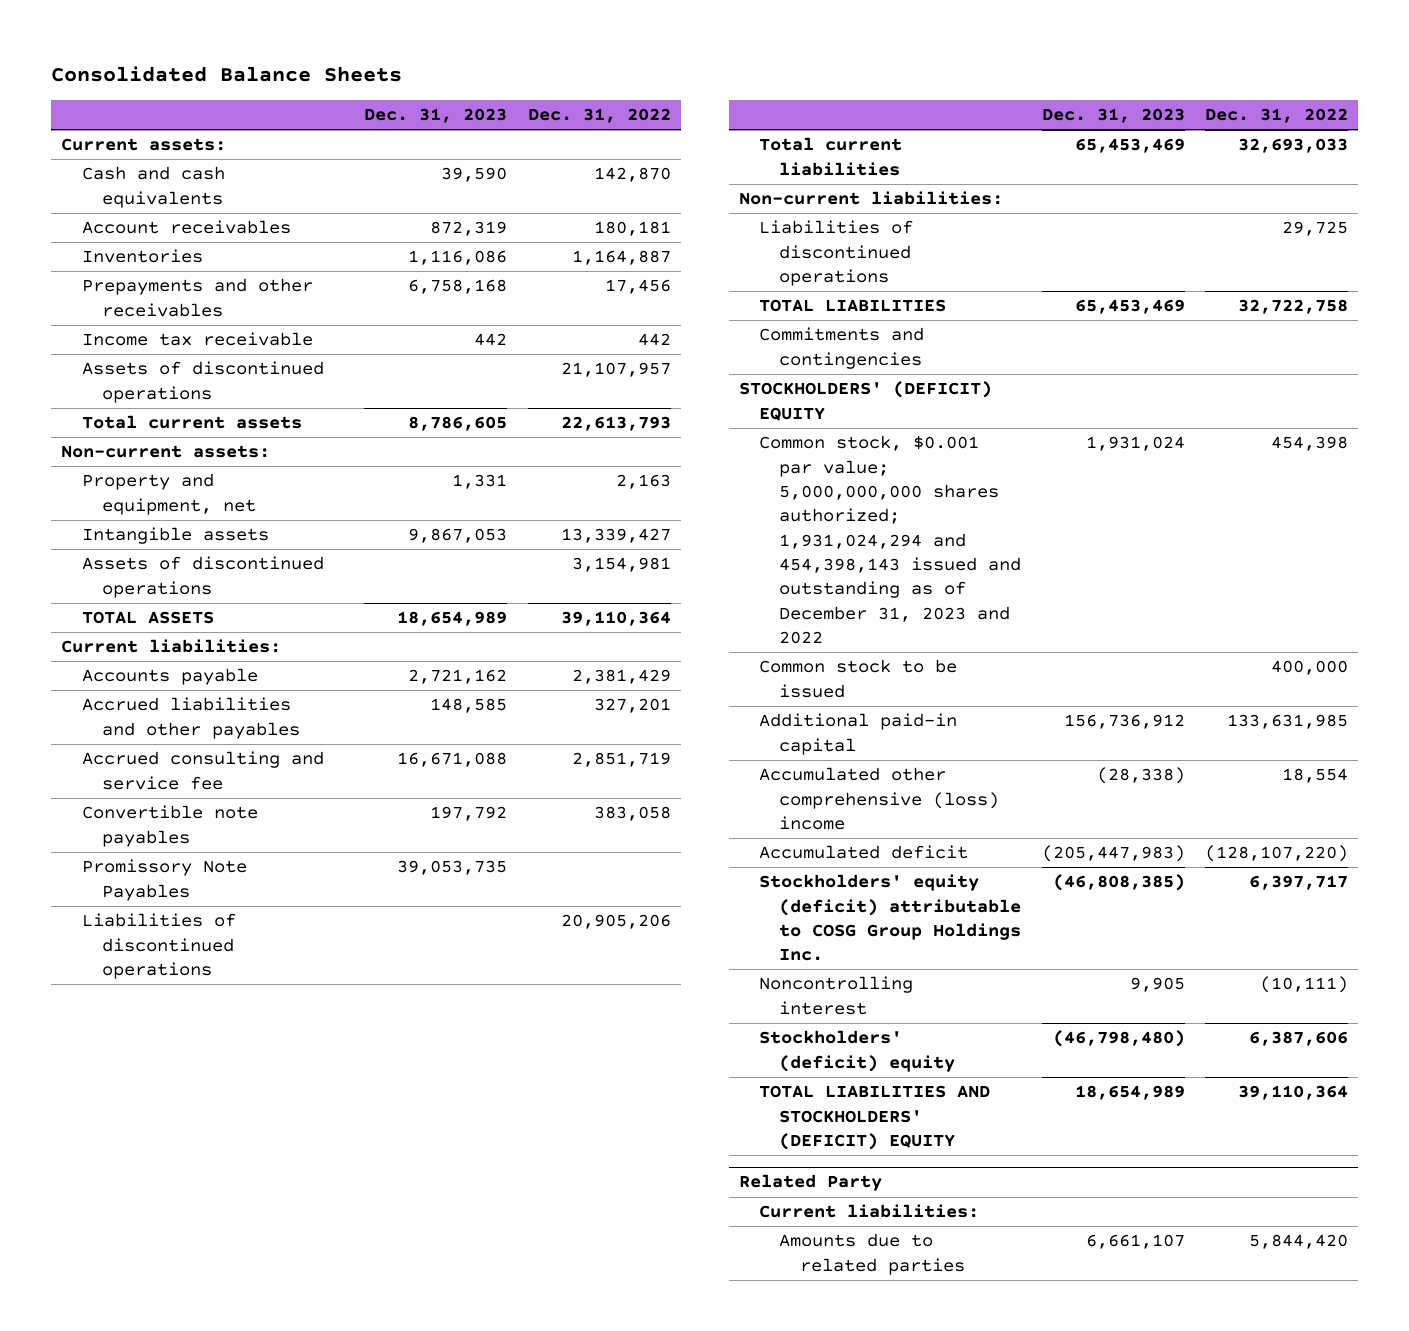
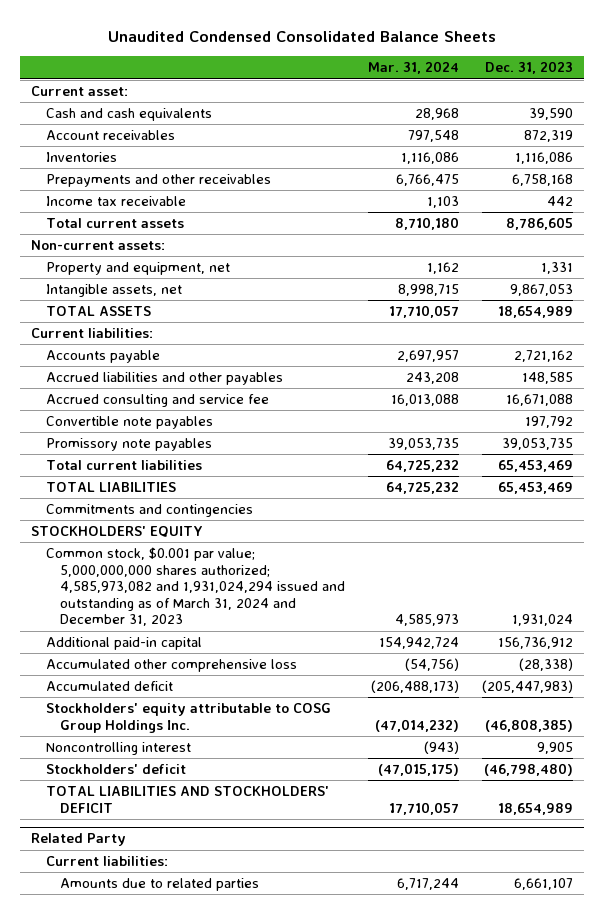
[51,65,403,82] Consolidated Balance Sheets -> [108,30,497,42] Unaudited Condensed Consolidated Balance Sheets
[527,108,671,124] Dec. 31, 2022 -> none
none -> [367,61,459,75] Mar. 31, 2024
[61,138,227,152] Current assets: -> [31,86,129,97] Current asset:
[81,361,324,403] Assets of discontinued operations -> none
[81,556,324,598] Assets of discontinued operations -> none
[81,527,269,545] Intangible assets -> [45,284,182,298] Intangible assets, net
[81,913,236,980] Liabilities of discontinued operations -> none
[81,859,247,901] Promissory Note Payables -> [45,438,212,452] Promissory note payables
[738,191,1003,206] Non-current liabilities: -> none
[758,220,913,287] Liabilities of discontinued operations -> none
[758,659,957,698] Common stock to be issued -> none
[738,381,992,421] STOCKHOLDERS' (DEFICIT) EQUITY -> [31,526,204,538] STOCKHOLDERS' EQUITY
[758,435,1022,645] Common stock, $0.001 par value; 5,000,000,000 shares authorized; 1,931,024,294 and 454,398,143 issued and outstanding as of December 31, 2023 and 2022 -> [45,547,345,627] Common stock, $0.001 par value; 5,000,000,000 shares authorized; 4,585,973,082 and 1,931,024,294 issued and outstanding as of March 31, 2024 and December 31, 2023
[758,767,1000,831] Accumulated other comprehensive (loss) income -> [45,659,297,673] Accumulated other comprehensive loss
[758,874,1022,962] Stockholders' equity (deficit) attributable to COSG Group Holdings Inc. -> [45,703,331,733] Stockholders' equity attributable to COSG Group Holdings Inc.
[758,1030,956,1072] Stockholders' (deficit) equity -> [45,764,186,775] Stockholders' deficit
[758,1085,990,1151] TOTAL LIABILITIES AND STOCKHOLDERS' (DEFICIT) EQUITY -> [45,786,329,813] TOTAL LIABILITIES AND STOCKHOLDERS' DEFICIT

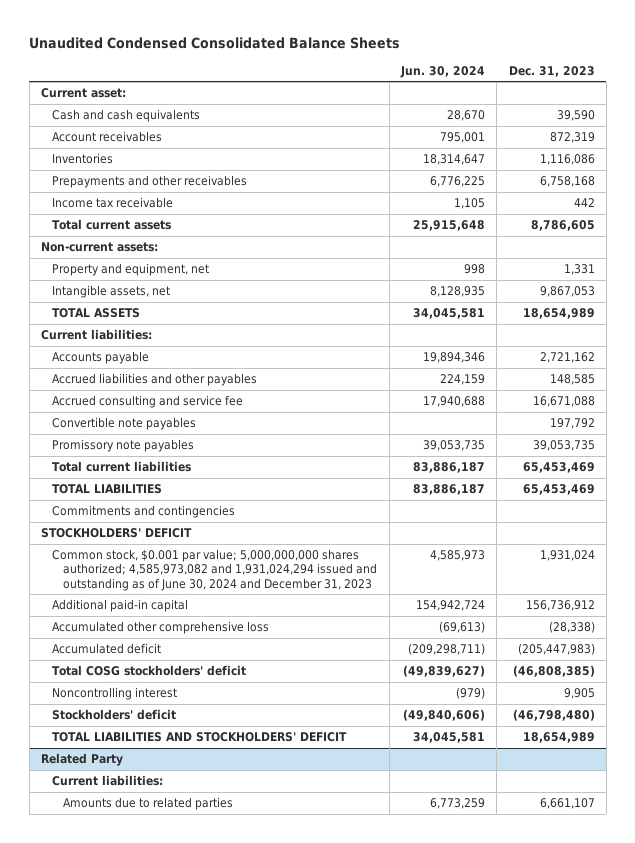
[367,61,459,75] Mar. 31, 2024 -> none
none -> [399,65,485,78] Jun. 30, 2024
[31,526,204,538] STOCKHOLDERS' EQUITY -> [40,528,192,539] STOCKHOLDERS' DEFICIT
[45,547,345,627] Common stock, $0.001 par value; 5,000,000,000 shares authorized; 4,585,973,082 and 1,931,024,294 issued and outstanding as of March 31, 2024 and December 31, 2023 -> [52,549,378,591] Common stock, $0.001 par value; 5,000,000,000 shares authorized; 4,585,973,082 and 1,931,024,294 issued and outstanding as of June 30, 2024 and December 31, 2023
[45,703,331,733] Stockholders' equity attributable to COSG Group Holdings Inc. -> [52,665,247,677] Total COSG stockholders' deficit

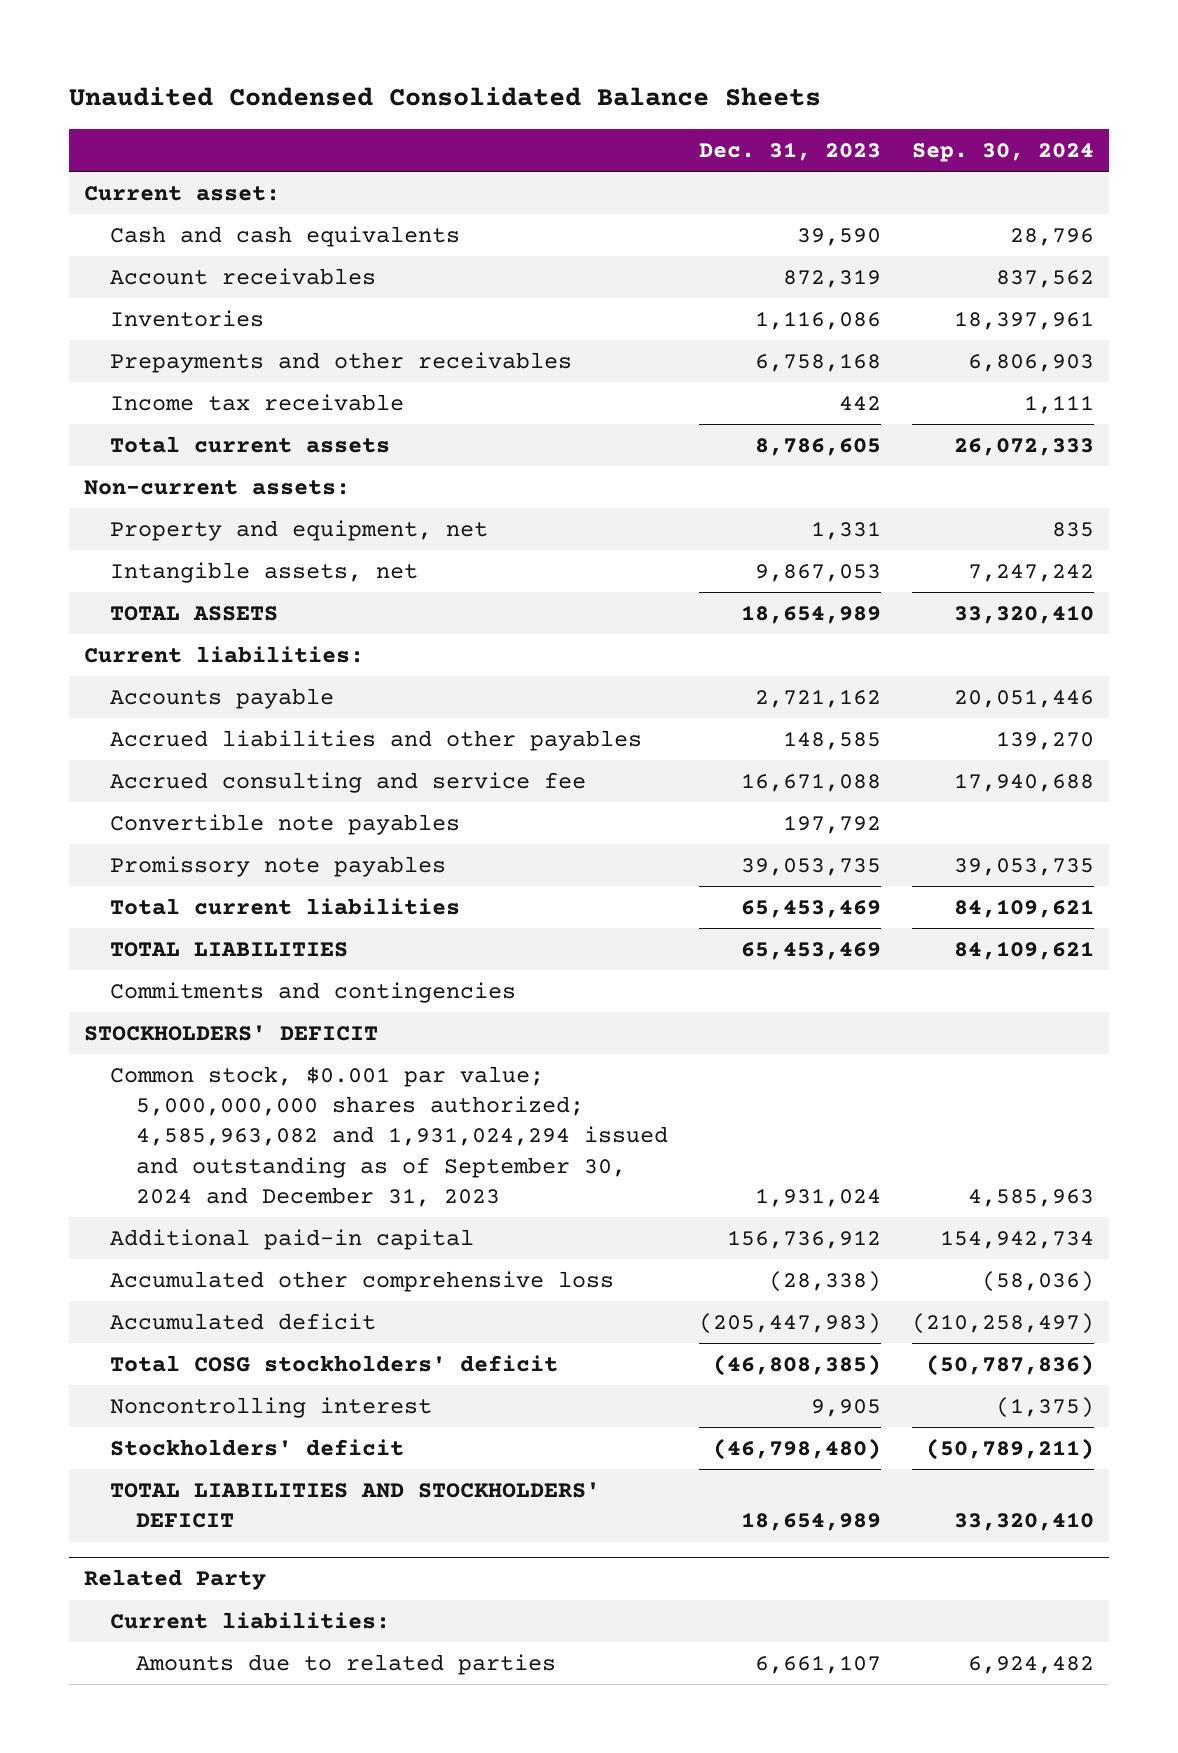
[399,65,485,78] Jun. 30, 2024 -> none
none -> [911,142,1094,162] Sep. 30, 2024
[52,549,378,591] Common stock, $0.001 par value; 5,000,000,000 shares authorized; 4,585,973,082 and 1,931,024,294 issued and outstanding as of June 30, 2024 and December 31, 2023 -> [110,1066,668,1207] Common stock, $0.001 par value; 5,000,000,000 shares authorized; 4,585,963,082 and 1,931,024,294 issued and outstanding as of September 30, 2024 and December 31, 2023

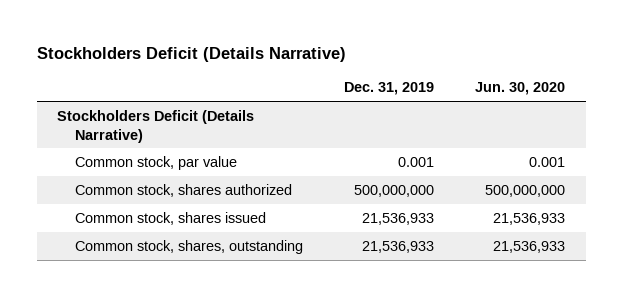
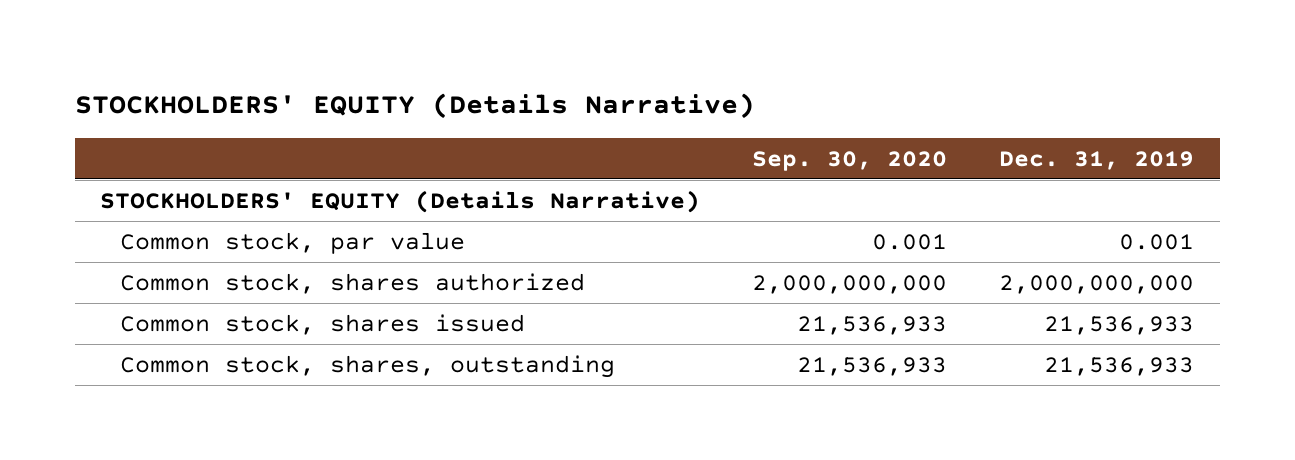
[36,47,346,63] Stockholders Deficit (Details Narrative) -> [74,93,755,120] STOCKHOLDERS' EQUITY (Details Narrative)
[475,82,566,96] Jun. 30, 2020 -> none
none -> [752,150,948,171] Sep. 30, 2020
[57,109,255,143] Stockholders Deficit (Details Narrative) -> [100,189,701,213] STOCKHOLDERS' EQUITY (Details Narrative)
[354,184,435,197] 500,000,000 -> [999,274,1195,294] 2,000,000,000

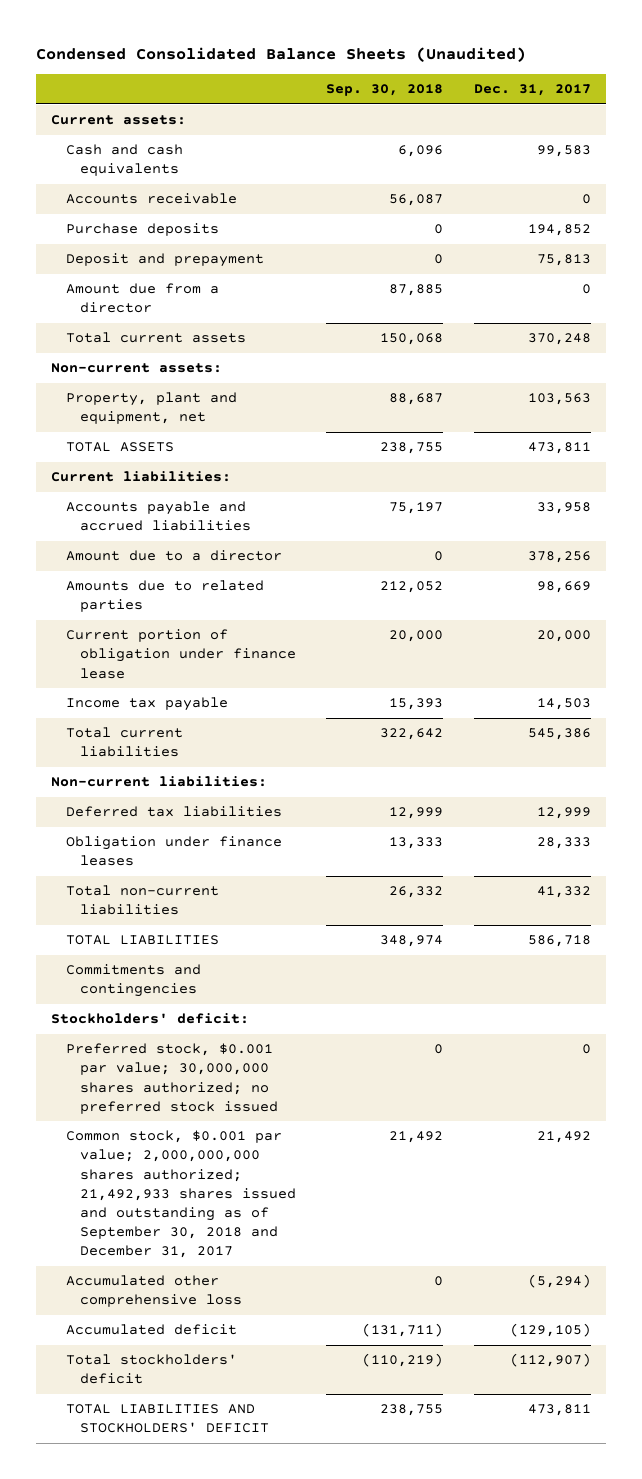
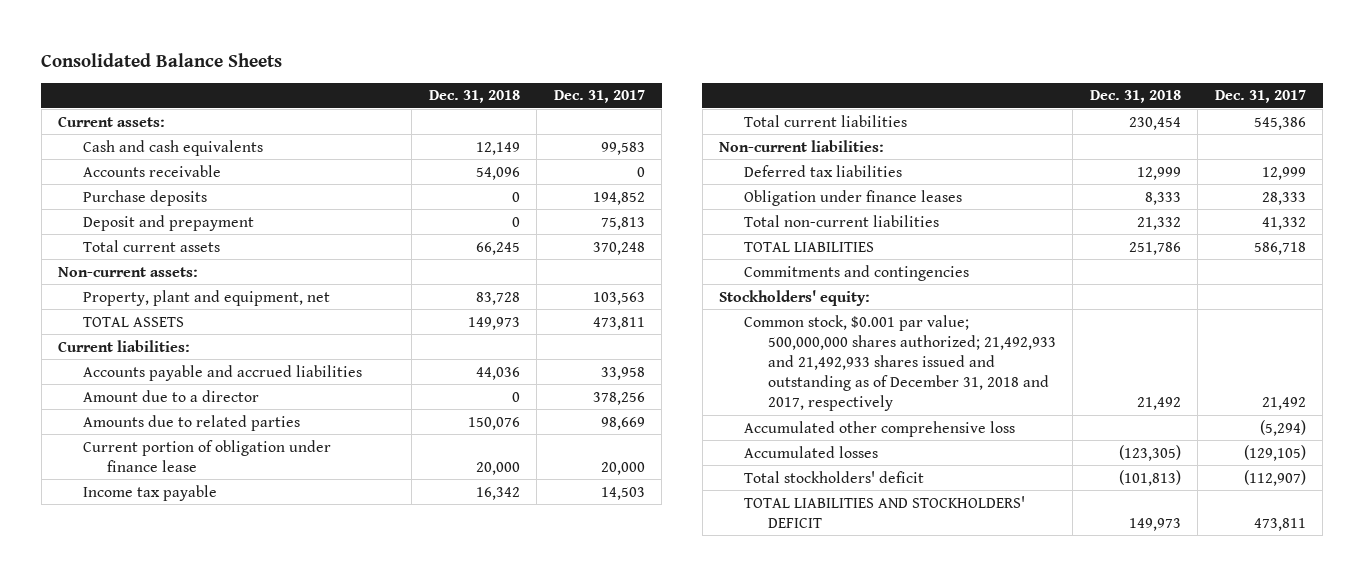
[36,47,527,63] Condensed Consolidated Balance Sheets (Unaudited) -> [41,52,283,67] Consolidated Balance Sheets
[326,84,444,97] Sep. 30, 2018 -> none
none -> [428,90,520,104] Dec. 31, 2018
[65,283,219,314] Amount due from a director -> none
[65,1043,279,1114] Preferred stock, $0.001 par value; 30,000,000 shares authorized; no preferred stock issued -> none
[51,1013,250,1025] Stockholders' deficit: -> [719,289,871,306] Stockholders' equity:
[65,1130,297,1259] Common stock, $0.001 par value; 2,000,000,000 shares authorized; 21,492,933 shares issued and outstanding as of September 30, 2018 and December 31, 2017 -> [743,314,1056,412] Common stock, $0.001 par value; 500,000,000 shares authorized; 21,492,933 and 21,492,933 shares issued and outstanding as of December 31, 2018 and 2017, respectively
[65,1324,237,1336] Accumulated deficit -> [743,445,878,458] Accumulated losses

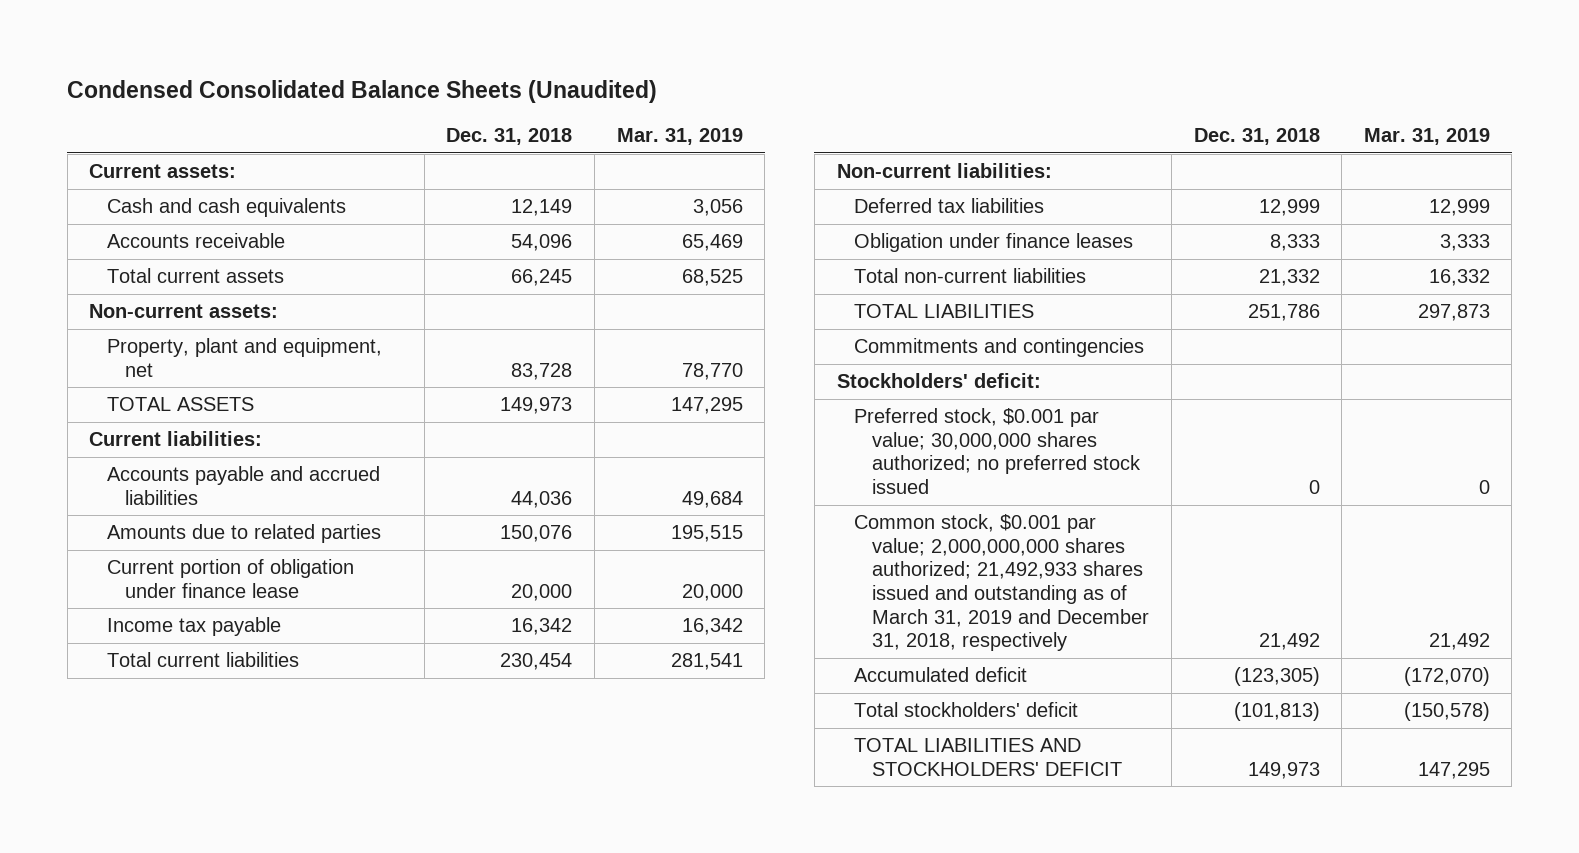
[41,52,283,67] Consolidated Balance Sheets -> [67,80,658,104] Condensed Consolidated Balance Sheets (Unaudited)
[553,90,645,104] Dec. 31, 2017 -> none
none -> [616,128,743,146] Mar. 31, 2019
[82,189,207,206] Purchase deposits -> none
[82,214,254,231] Deposit and prepayment -> none
[82,389,259,402] Amount due to a director -> none
[743,420,1015,437] Accumulated other comprehensive loss -> none
[719,289,871,306] Stockholders' equity: -> [836,373,1041,389] Stockholders' deficit:
none -> [854,408,1142,494] Preferred stock, $0.001 par value; 30,000,000 shares authorized; no preferred stock issued
[743,314,1056,412] Common stock, $0.001 par value; 500,000,000 shares authorized; 21,492,933 and 21,492,933 shares issued and outstanding as of December 31, 2018 and 2017, respectively -> [854,514,1150,652] Common stock, $0.001 par value; 2,000,000,000 shares authorized; 21,492,933 shares issued and outstanding as of March 31, 2019 and December 31, 2018, respectively
[743,445,878,458] Accumulated losses -> [854,667,1028,683] Accumulated deficit

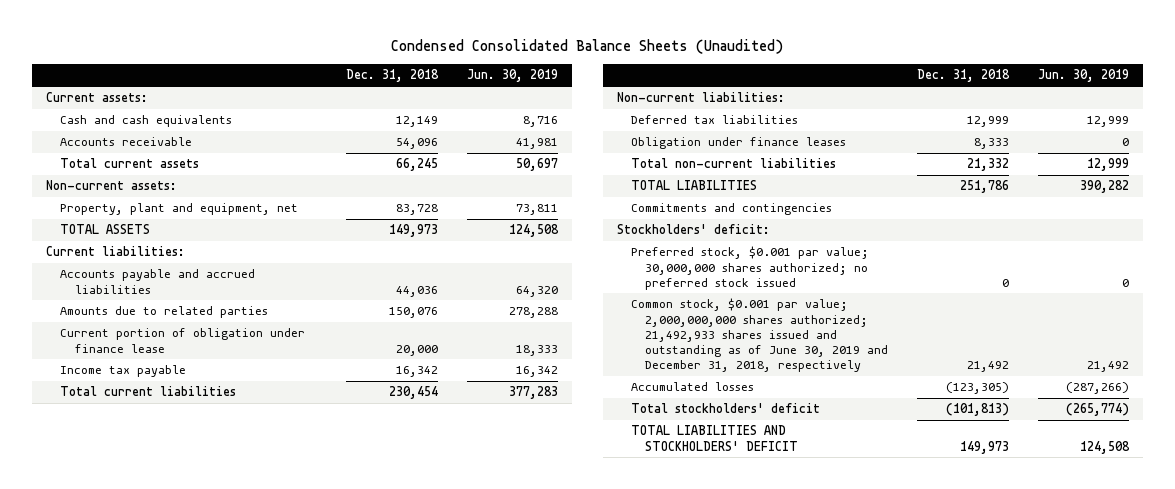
[616,128,743,146] Mar. 31, 2019 -> none
none -> [466,69,558,83] Jun. 30, 2019
[854,514,1150,652] Common stock, $0.001 par value; 2,000,000,000 shares authorized; 21,492,933 shares issued and outstanding as of March 31, 2019 and December 31, 2018, respectively -> [631,298,889,372] Common stock, $0.001 par value; 2,000,000,000 shares authorized; 21,492,933 shares issued and outstanding as of June 30, 2019 and December 31, 2018, respectively
[854,667,1028,683] Accumulated deficit -> [631,382,755,392] Accumulated losses

